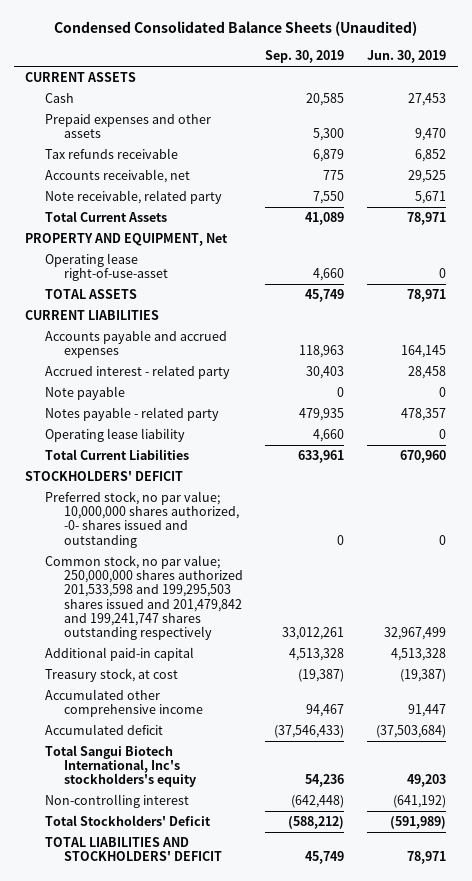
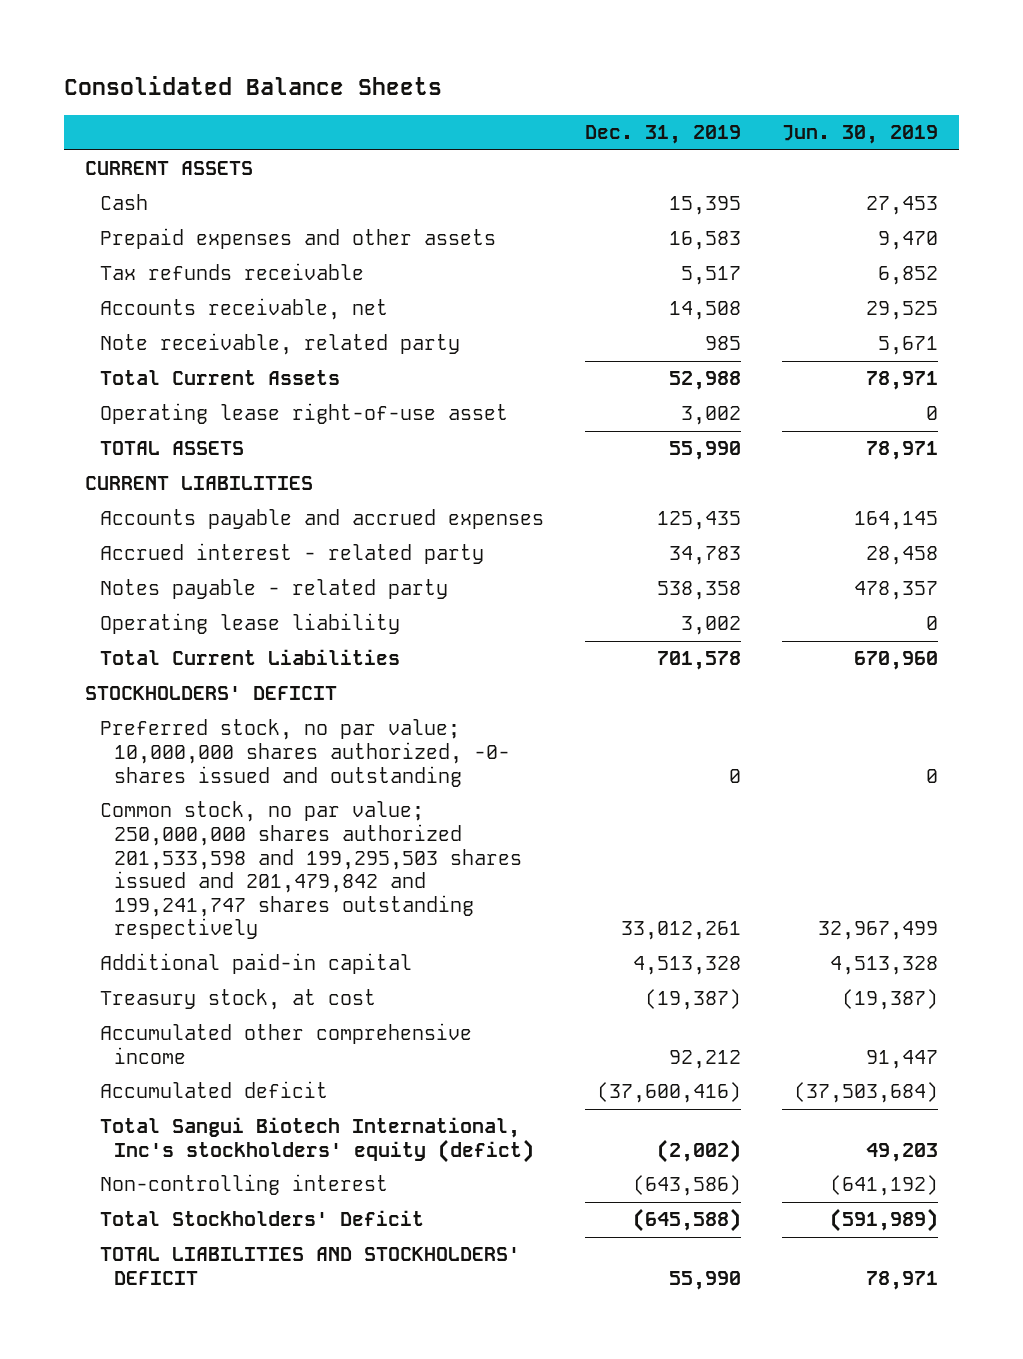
[53,21,417,37] Condensed Consolidated Balance Sheets (Unaudited) -> [64,76,443,96] Consolidated Balance Sheets
[265,50,345,64] Sep. 30, 2019 -> none
none -> [584,125,741,145] Dec. 31, 2019
[25,232,229,246] PROPERTY AND EQUIPMENT, Net -> none
[44,252,168,282] Operating lease right-of-use-asset -> [99,403,508,425] Operating lease right-of-use asset
[44,385,125,400] Note payable -> none
[44,744,196,788] Total Sangui Biotech International, Inc's stockholders's equity -> [99,1117,535,1163] Total Sangui Biotech International, Inc's stockholders' equity (defict)

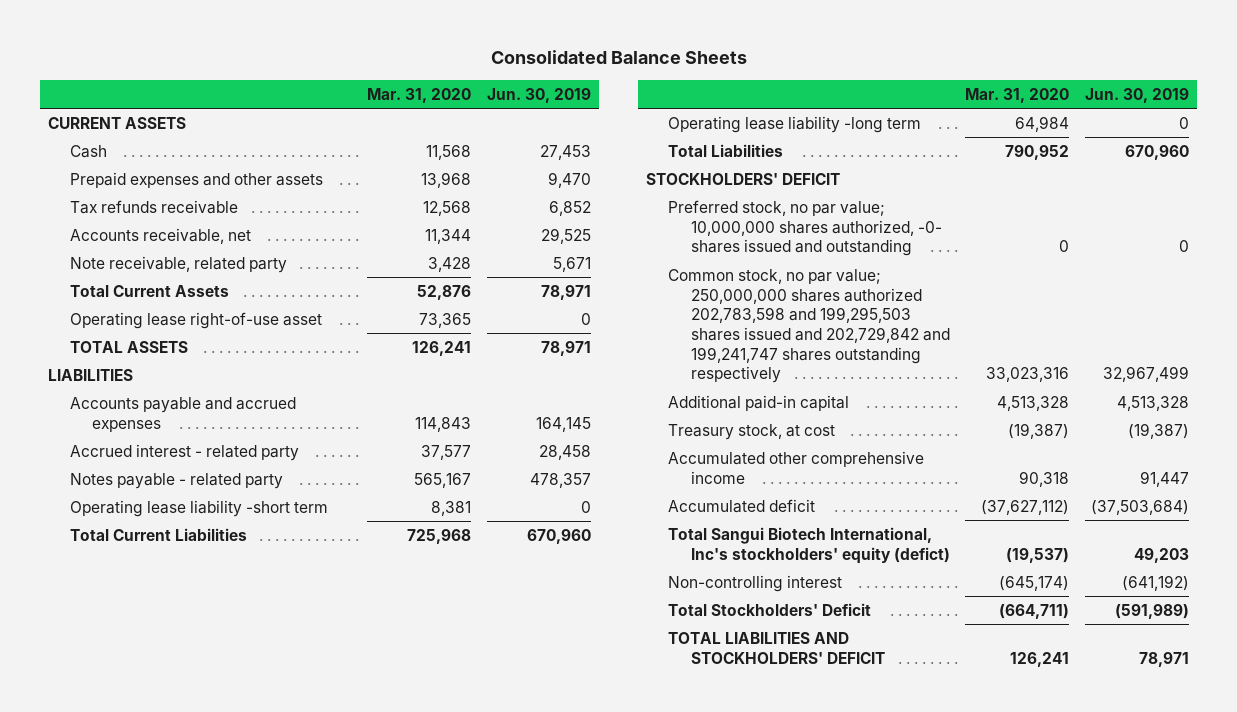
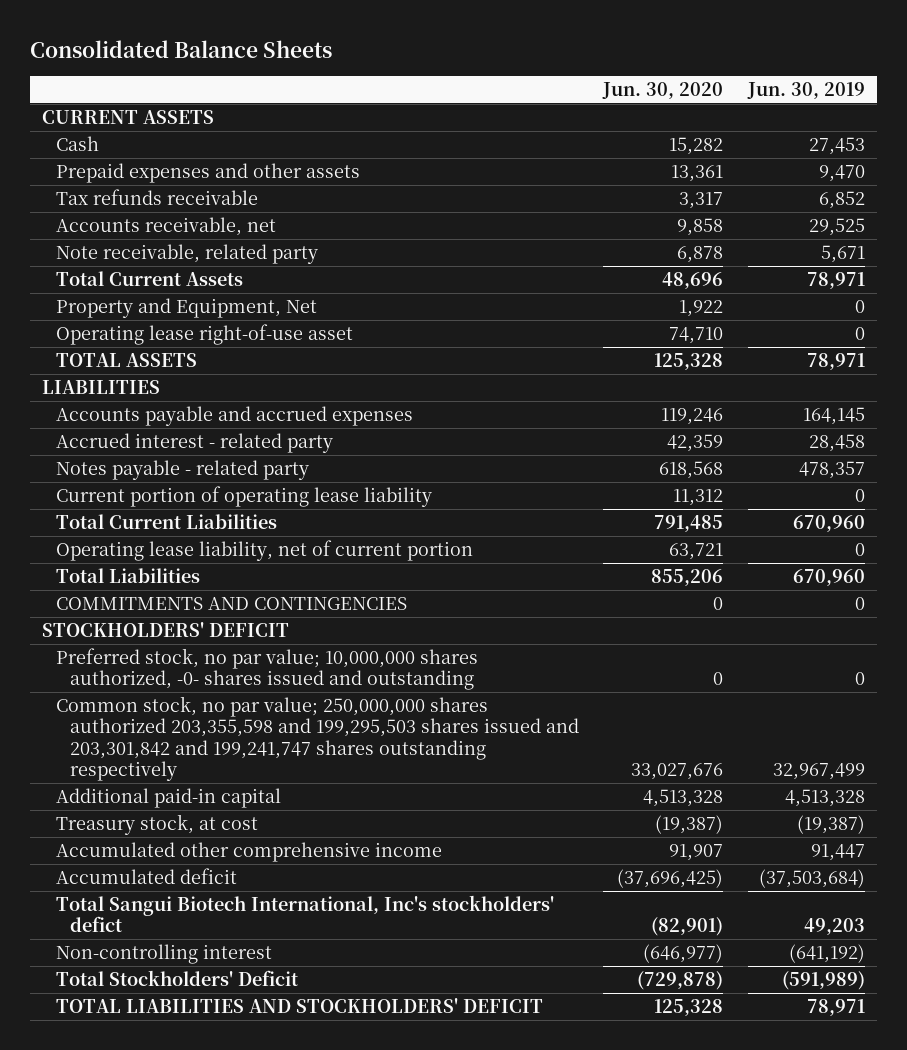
[367,87,472,103] Mar. 31, 2020 -> none
none -> [602,82,724,100] Jun. 30, 2020
none -> [56,298,318,319] Property and Equipment, Net
[70,499,329,517] Operating lease liability -short term -> [56,486,433,508] Current portion of operating lease liability
[668,115,922,133] Operating lease liability -long term -> [56,540,474,562] Operating lease liability, net of current portion
none -> [56,597,408,611] COMMITMENTS AND CONTINGENCIES
[668,268,950,384] Common stock, no par value; 250,000,000 shares authorized 202,783,598 and 199,295,503 shares issued and 202,729,842 and 199,241,747 shares outstanding respectively -> [56,696,579,782] Common stock, no par value; 250,000,000 shares authorized 203,355,598 and 199,295,503 shares issued and 203,301,842 and 199,241,747 shares outstanding respectively
[668,526,950,564] Total Sangui Biotech International, Inc's stockholders' equity (defict) -> [56,895,555,933] Total Sangui Biotech International, Inc's stockholders' defict

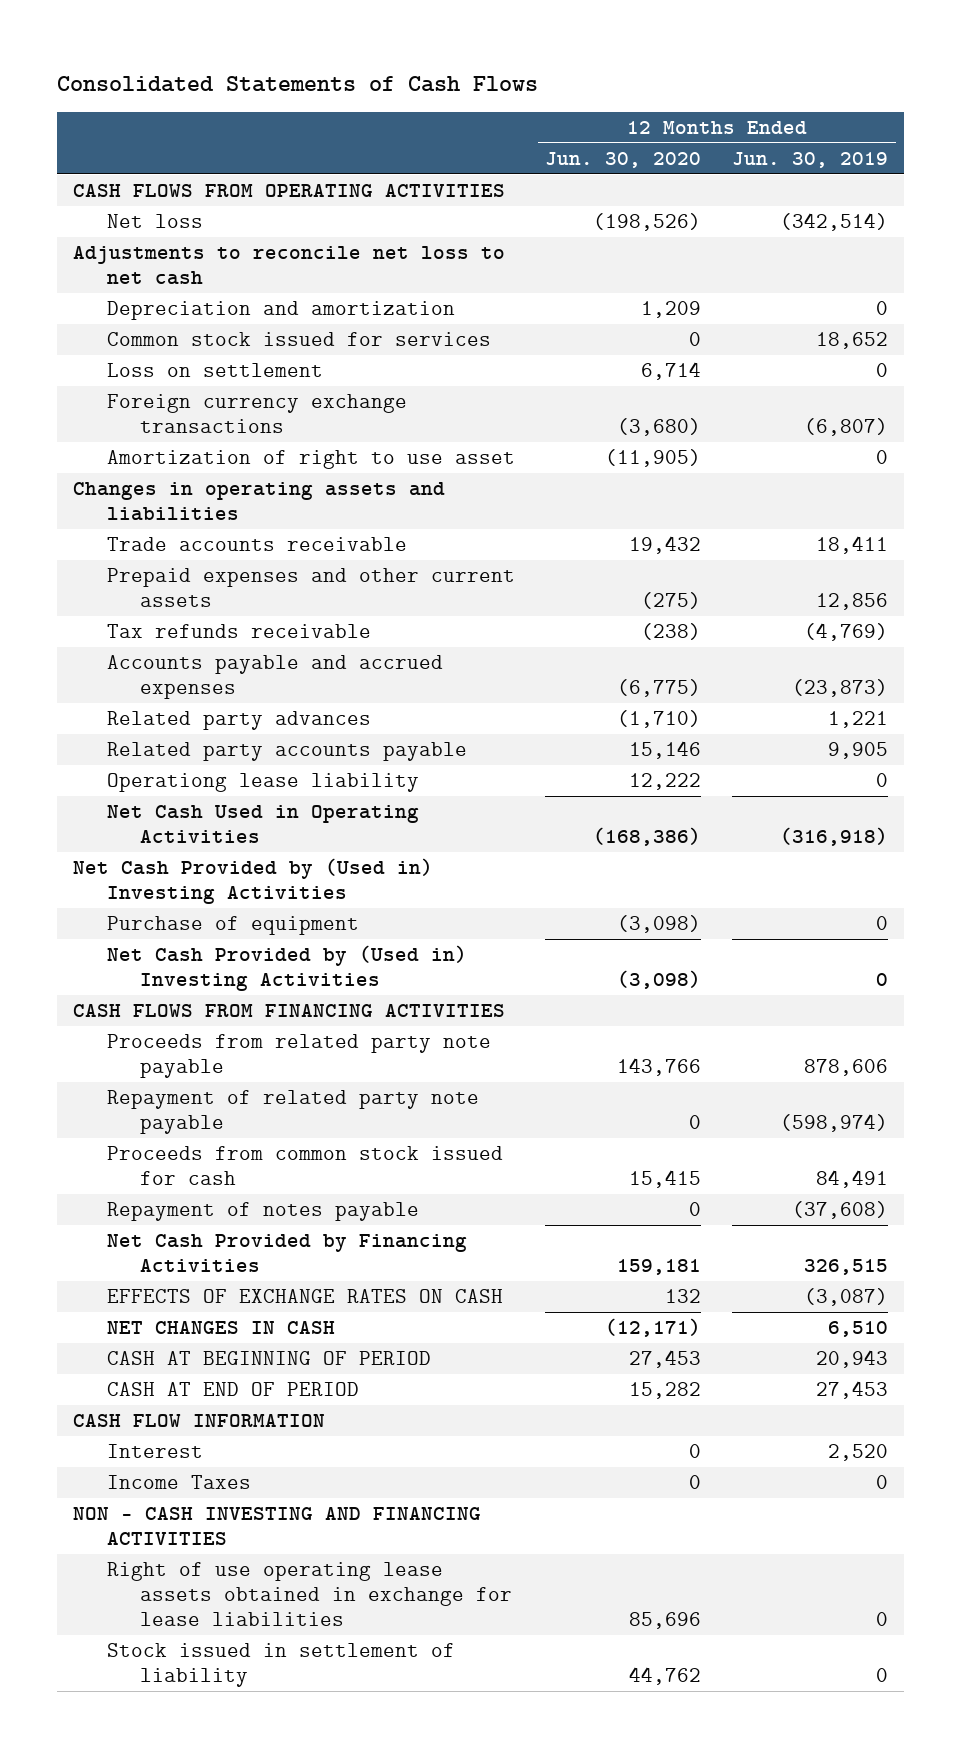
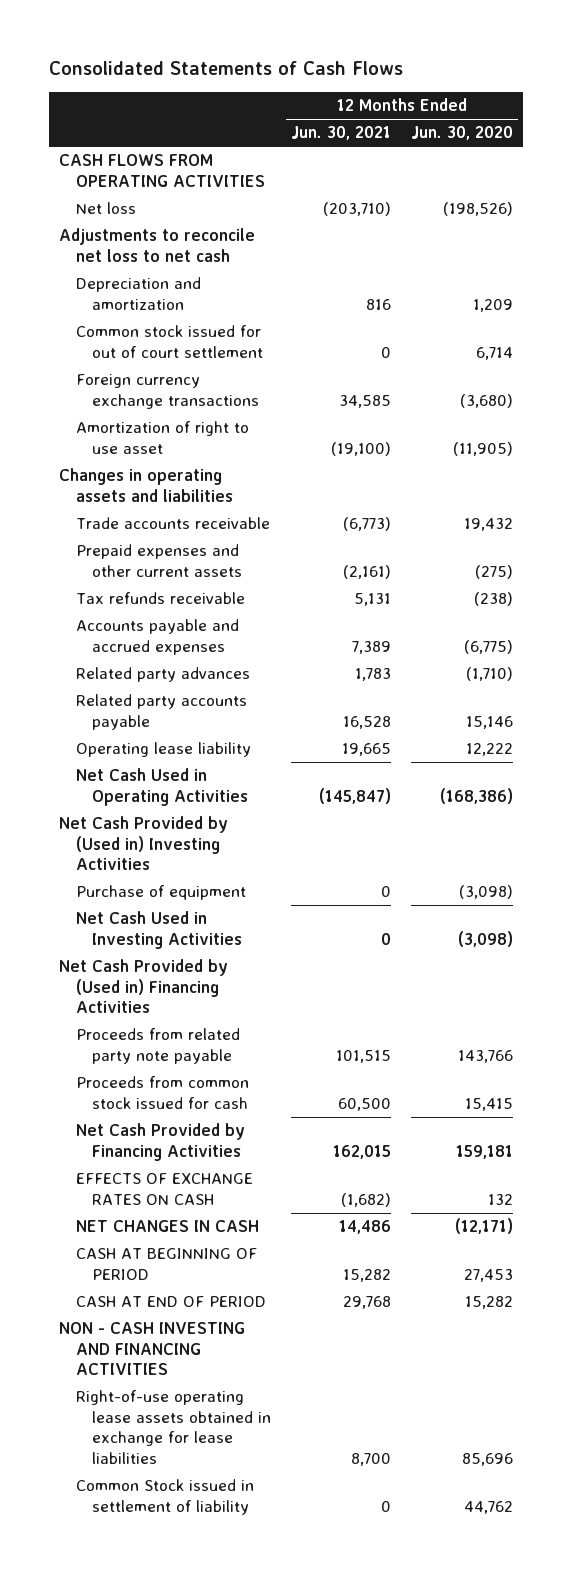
[732,151,889,168] Jun. 30, 2019 -> none
none -> [290,126,391,141] Jun. 30, 2021
[106,331,491,346] Common stock issued for services -> none
[106,362,323,377] Loss on settlement -> [75,325,264,358] Common stock issued for out of court settlement
[106,772,419,792] Operationg lease liability -> [75,742,251,758] Operating lease liability
[106,944,467,991] Net Cash Provided by (Used in) Investing Activities -> [75,911,243,949] Net Cash Used in Investing Activities
[72,1003,505,1017] CASH FLOWS FROM FINANCING ACTIVITIES -> [58,959,228,1014] Net Cash Provided by (Used in) Financing Activities
[106,1089,479,1134] Repayment of related party note payable -> none
[106,1201,419,1221] Repayment of notes payable -> none
[72,1413,325,1427] CASH FLOW INFORMATION -> none
[106,1443,203,1458] Interest -> none
[106,1474,251,1489] Income Taxes -> none
[106,1561,513,1626] Right of use operating lease assets obtained in exchange for lease liabilities -> [75,1390,272,1464] Right-of-use operating lease assets obtained in exchange for lease liabilities
[106,1642,455,1687] Stock issued in settlement of liability -> [75,1479,254,1515] Common Stock issued in settlement of liability

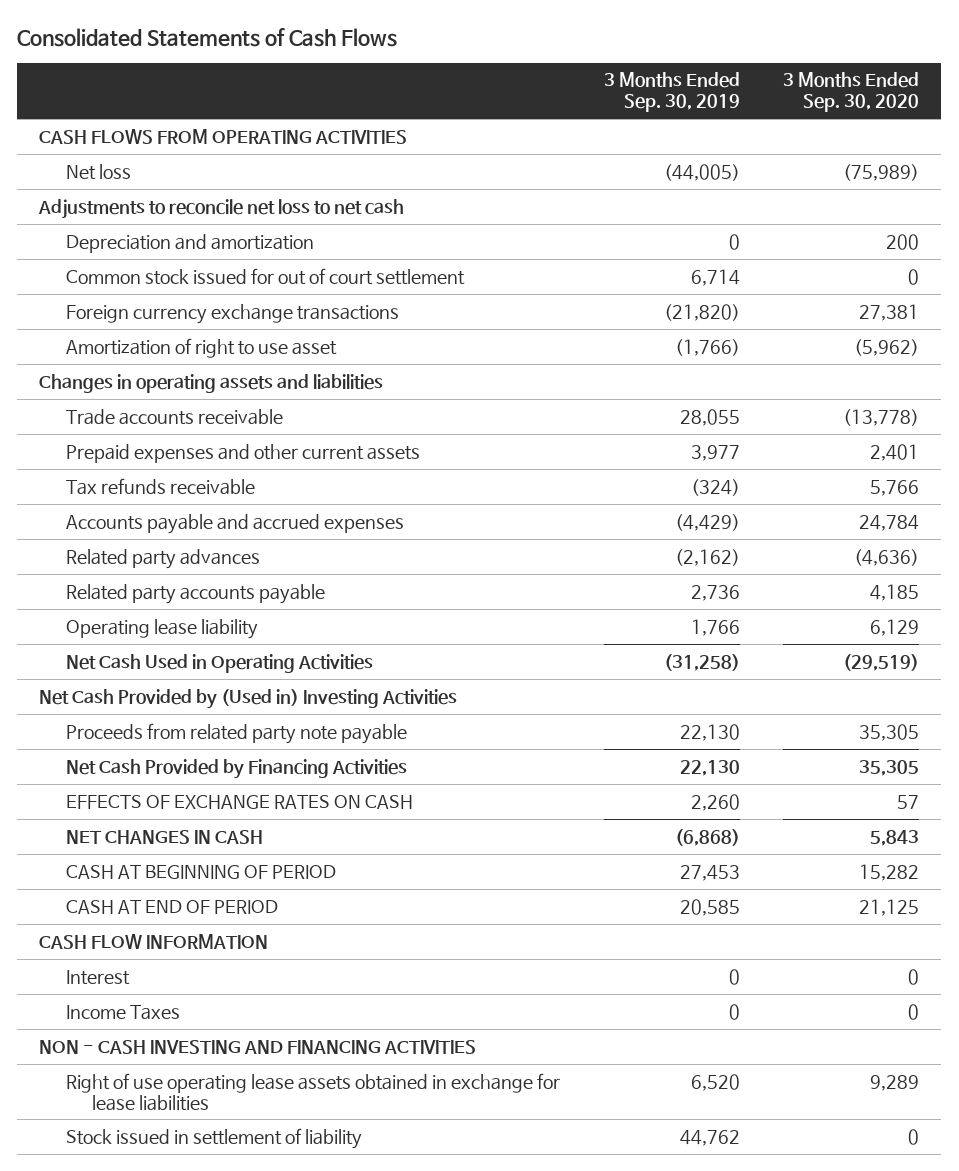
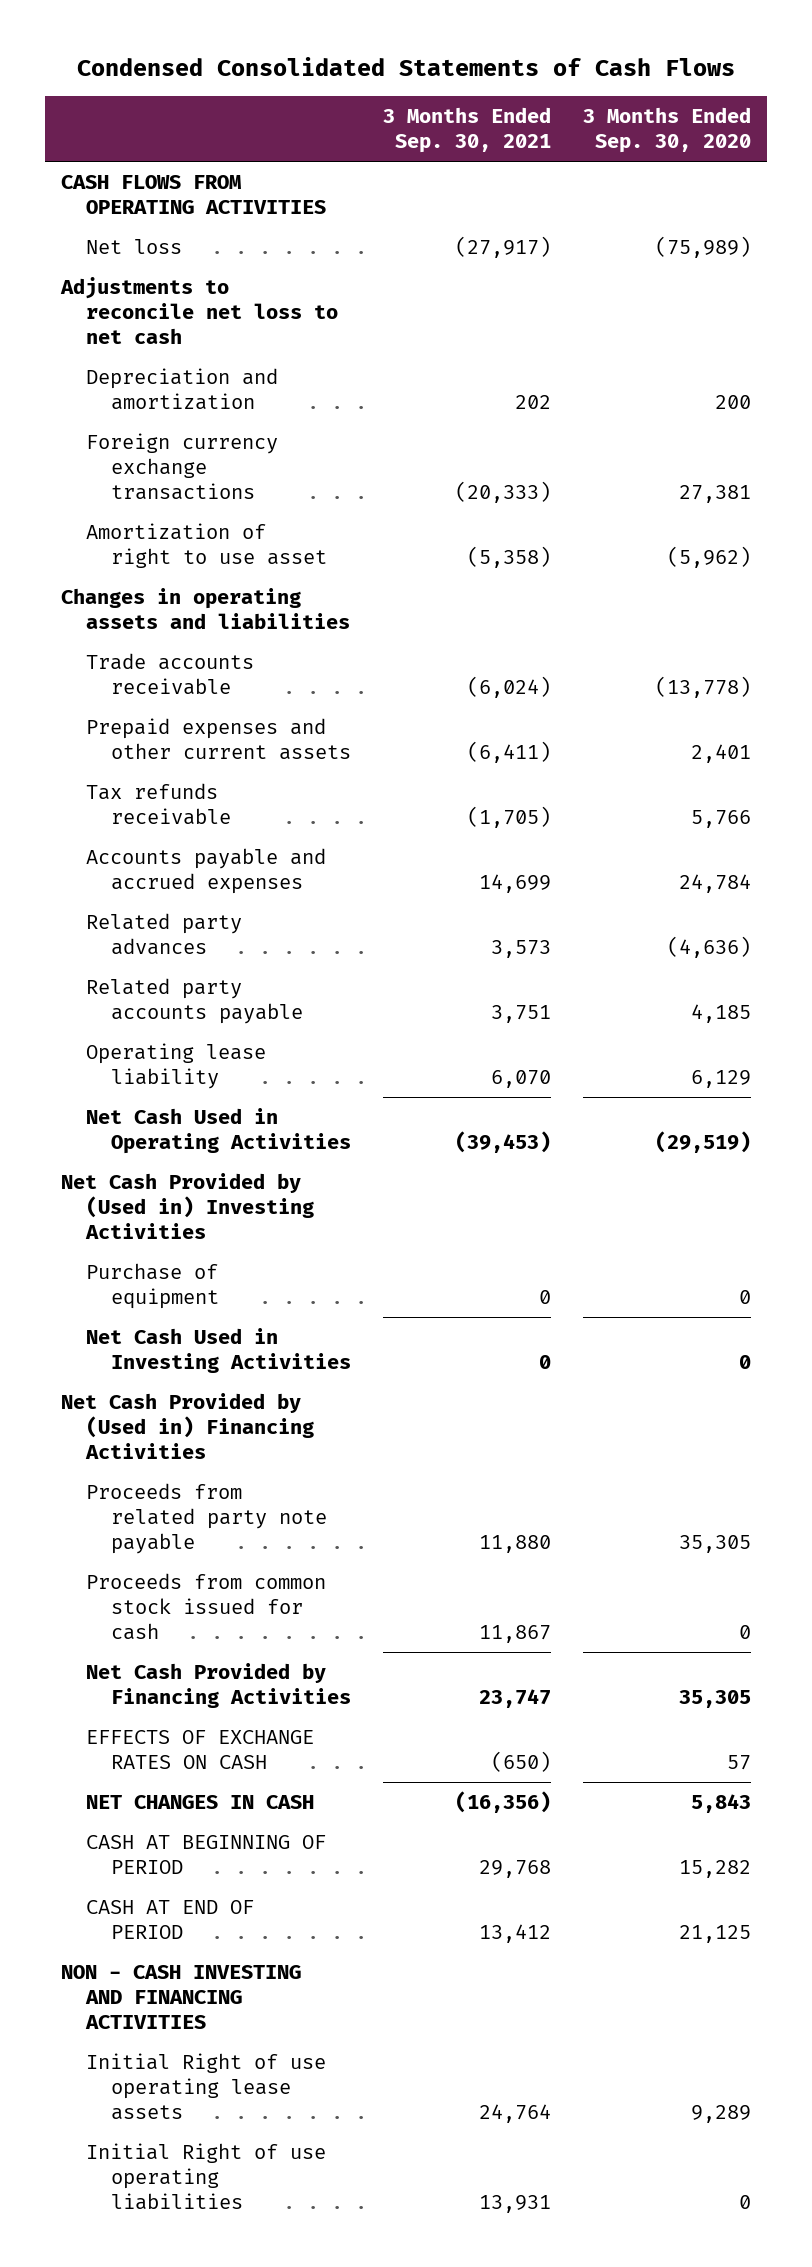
[17,27,398,47] Consolidated Statements of Cash Flows -> [76,57,735,77] Condensed Consolidated Statements of Cash Flows
[603,72,740,113] 3 Months Ended Sep. 30, 2019 -> none
none -> [383,107,552,154] 3 Months Ended Sep. 30, 2021
[65,267,465,285] Common stock issued for out of court settlement -> none
none -> [86,1262,220,1309] Purchase of equipment
none -> [86,1327,352,1373] Net Cash Used in Investing Activities
none -> [61,1392,315,1459] Net Cash Provided by (Used in) Financing Activities
none -> [86,1572,327,1640] Proceeds from common stock issued for cash
[39,933,269,949] CASH FLOW INFORMATION -> none
[65,969,130,985] Interest -> none
[65,1004,180,1020] Income Taxes -> none
[65,1127,362,1149] Stock issued in settlement of liability -> none
[65,1072,560,1111] Right of use operating lease assets obtained in exchange for lease liabilities -> [86,2052,327,2120] Initial Right of use operating lease assets
none -> [86,2142,327,2210] Initial Right of use operating liabilities

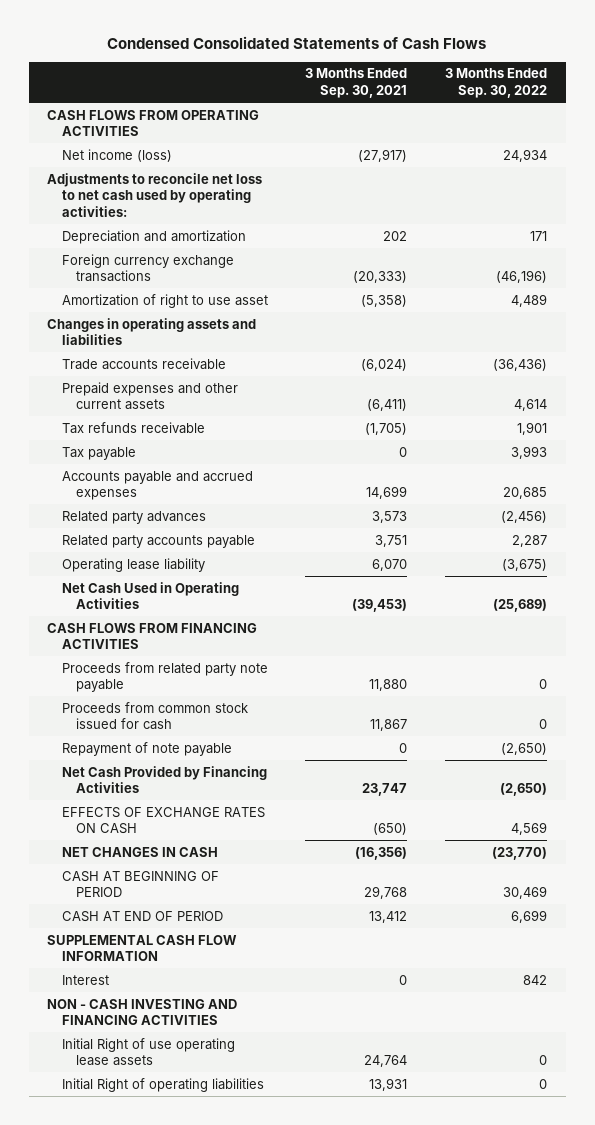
[582,107,751,154] 3 Months Ended Sep. 30, 2020 -> none
none -> [445,68,548,99] 3 Months Ended Sep. 30, 2022
[86,238,183,254] Net loss -> [61,148,172,162] Net income (loss)
[60,276,339,344] Adjustments to reconcile net loss to net cash -> [47,172,263,217] Adjustments to reconcile net loss to net cash used by operating activities:
none -> [61,446,136,460] Tax payable
[61,1172,315,1239] Net Cash Provided by (Used in) Investing Activities -> none
[86,1262,220,1309] Purchase of equipment -> none
[86,1327,352,1373] Net Cash Used in Investing Activities -> none
[61,1392,315,1459] Net Cash Provided by (Used in) Financing Activities -> [47,622,258,650] CASH FLOWS FROM FINANCING ACTIVITIES
none -> [61,741,232,756] Repayment of note payable
none -> [47,934,238,962] SUPPLEMENTAL CASH FLOW INFORMATION
none -> [61,974,109,985] Interest
[86,2142,327,2210] Initial Right of use operating liabilities -> [61,1077,264,1092] Initial Right of operating liabilities

